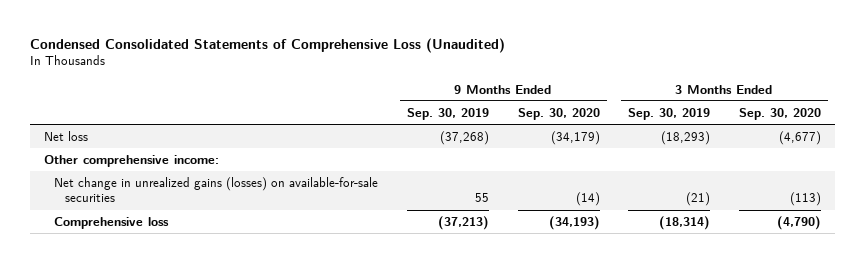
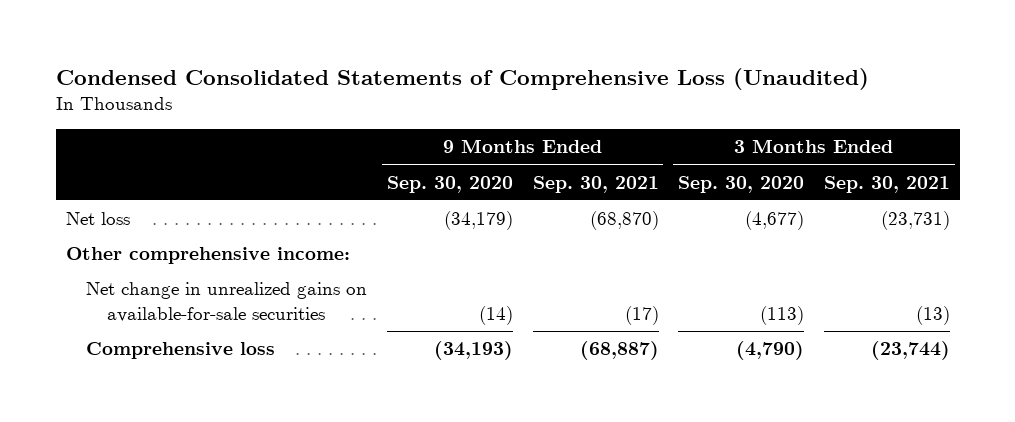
[407,107,490,120] Sep. 30, 2019 -> none
[628,107,711,120] Sep. 30, 2019 -> none
none -> [532,175,659,193] Sep. 30, 2021
none -> [823,175,950,193] Sep. 30, 2021
[54,176,379,203] Net change in unrealized gains (losses) on available-for-sale securities -> [86,282,368,322] Net change in unrealized gains on available-for-sale securities

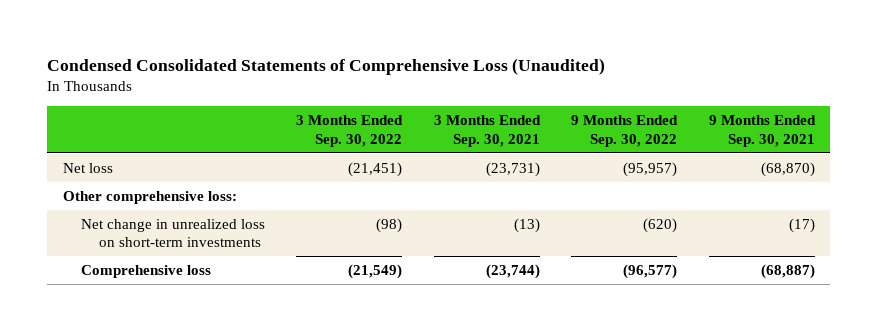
[387,175,514,193] Sep. 30, 2020 -> none
[678,175,805,193] Sep. 30, 2020 -> none
none -> [296,115,404,147] 3 Months Ended Sep. 30, 2022
none -> [571,115,679,147] 9 Months Ended Sep. 30, 2022
[65,247,350,265] Other comprehensive income: -> [62,190,237,204] Other comprehensive loss:
[86,282,368,322] Net change in unrealized gains on available-for-sale securities -> [80,218,265,248] Net change in unrealized loss on short-term investments

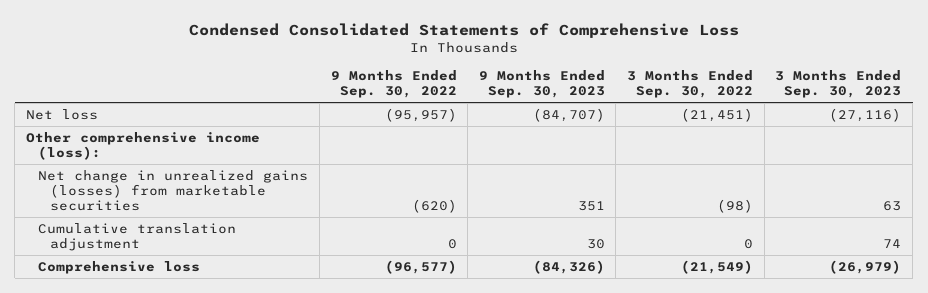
[47,57,606,75] Condensed Consolidated Statements of Comprehensive Loss (Unaudited) -> [188,22,739,38] Condensed Consolidated Statements of Comprehensive Loss
[433,115,541,147] 3 Months Ended Sep. 30, 2021 -> none
[708,115,816,147] 9 Months Ended Sep. 30, 2021 -> none
none -> [478,70,605,99] 9 Months Ended Sep. 30, 2023
none -> [775,70,902,99] 3 Months Ended Sep. 30, 2023
[62,190,237,204] Other comprehensive loss: -> [26,131,261,160] Other comprehensive income (loss):
[80,218,265,248] Net change in unrealized loss on short-term investments -> [38,169,309,212] Net change in unrealized gains (losses) from marketable securities
none -> [38,222,237,251] Cumulative translation adjustment

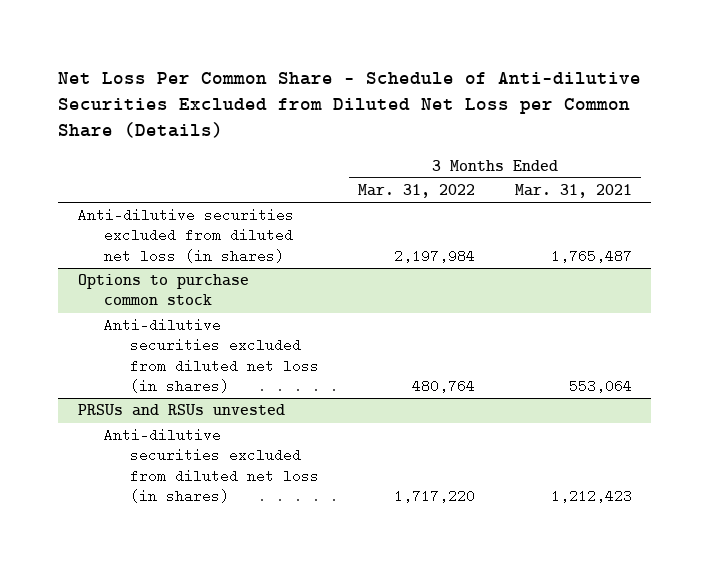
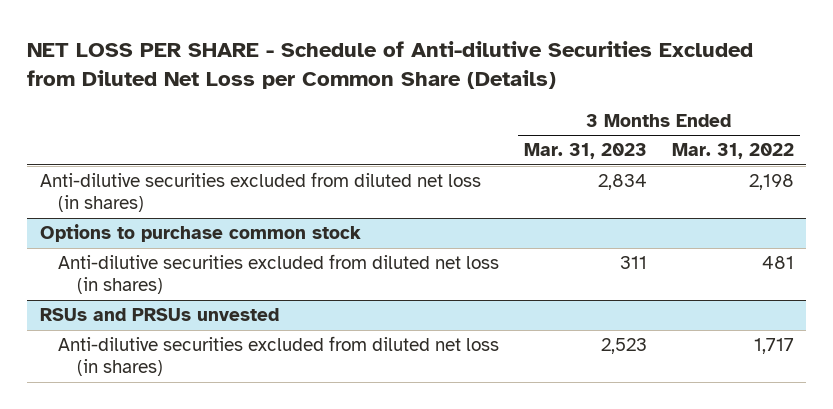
[58,72,642,139] Net Loss Per Common Share - Schedule of Anti-dilutive Securities Excluded from Diluted Net Loss per Common Share (Details) -> [27,40,754,90] NET LOSS PER SHARE - Schedule of Anti-dilutive Securities Excluded from Diluted Net Loss per Common Share (Details)
[514,184,632,199] Mar. 31, 2021 -> none
none -> [523,143,647,160] Mar. 31, 2023
[394,248,476,263] 2,197,984 -> [748,174,794,191] 2,198
[412,378,476,393] 480,764 -> [761,256,794,270] 481
[77,404,285,417] PRSUs and RSUs unvested -> [39,308,279,322] RSUs and PRSUs unvested
[394,488,476,503] 1,717,220 -> [753,338,794,355] 1,717

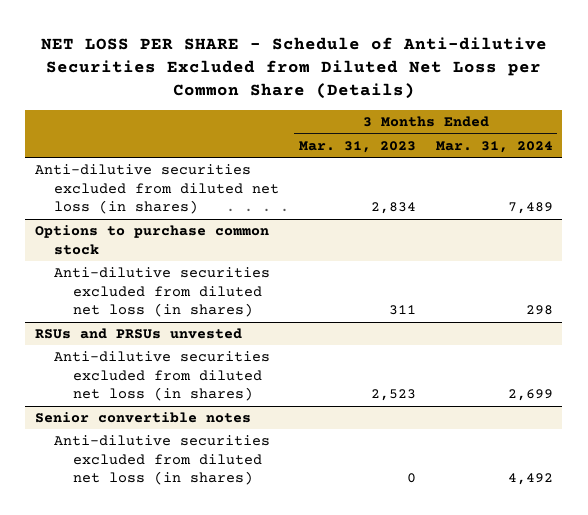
[671,143,794,160] Mar. 31, 2022 -> none
none -> [435,140,553,153] Mar. 31, 2024
none -> [35,412,252,424] Senior convertible notes
none -> [54,435,271,486] Anti-dilutive securities excluded from diluted net loss (in shares)

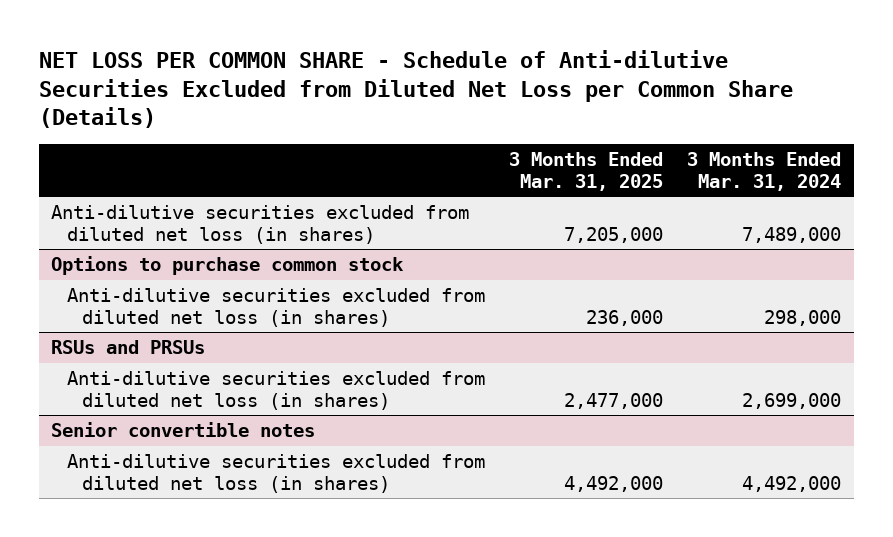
[40,36,547,100] NET LOSS PER SHARE - Schedule of Anti-dilutive Securities Excluded from Diluted Net Loss per Common Share (Details) -> [39,49,794,129] NET LOSS PER COMMON SHARE - Schedule of Anti-dilutive Securities Excluded from Diluted Net Loss per Common Share (Details)
[298,140,416,153] Mar. 31, 2023 -> none
none -> [509,151,664,191] 3 Months Ended Mar. 31, 2025
[507,202,553,215] 7,489 -> [742,226,842,243] 7,489,000
[525,305,553,316] 298 -> [764,309,842,326] 298,000
[35,328,243,340] RSUs and PRSUs unvested -> [51,340,206,355] RSUs and PRSUs
[507,389,553,402] 2,699 -> [742,392,842,409] 2,699,000
[507,473,553,486] 4,492 -> [742,475,842,492] 4,492,000

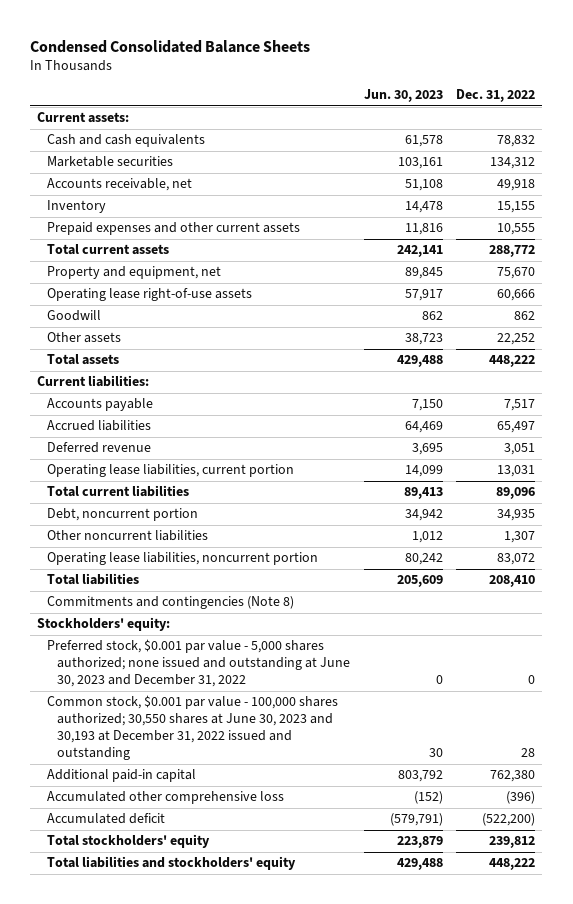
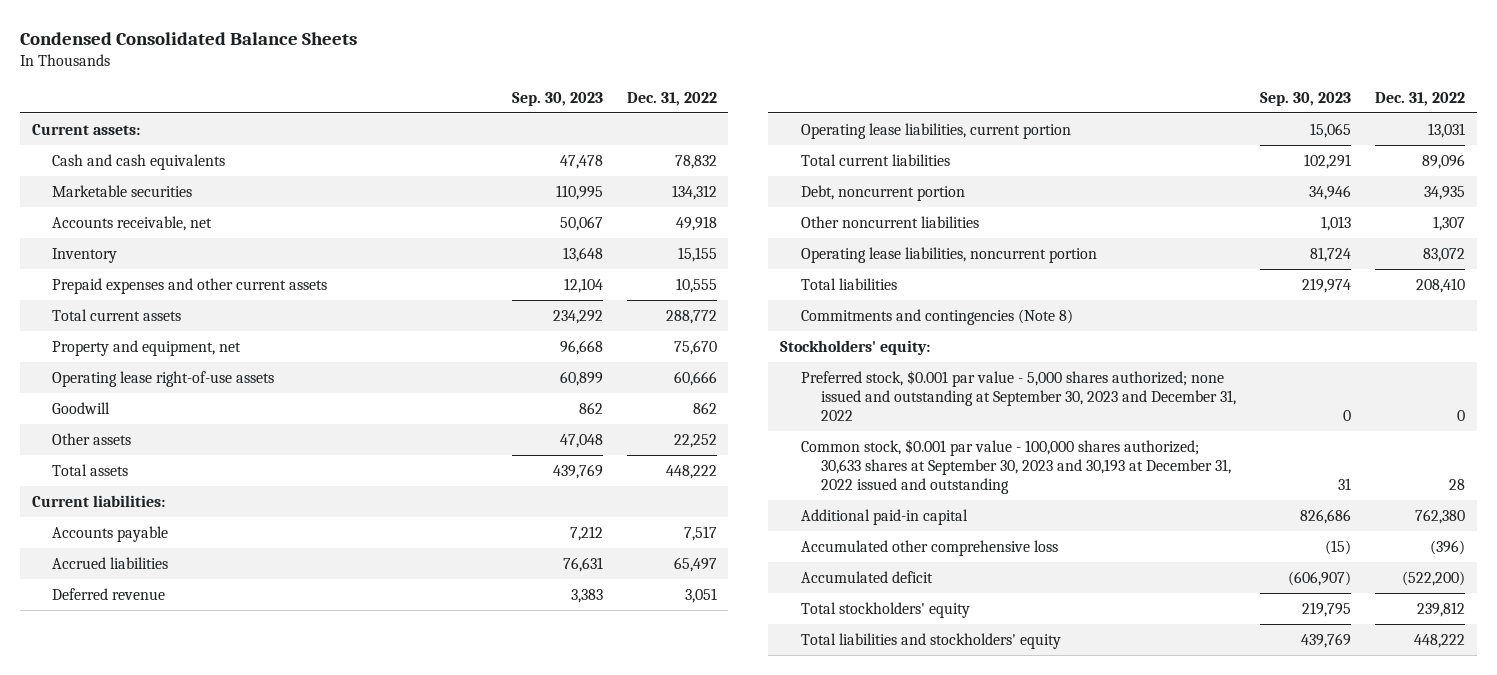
[363,89,443,103] Jun. 30, 2023 -> none
none -> [511,91,603,106] Sep. 30, 2023
[47,639,350,688] Preferred stock, $0.001 par value - 5,000 shares authorized; none issued and outstanding at June 30, 2023 and December 31, 2022 -> [800,369,1237,421] Preferred stock, $0.001 par value - 5,000 shares authorized; none issued and outstanding at September 30, 2023 and December 31, 2022
[47,695,339,761] Common stock, $0.001 par value - 100,000 shares authorized; 30,550 shares at June 30, 2023 and 30,193 at December 31, 2022 issued and outstanding -> [800,438,1232,494] Common stock, $0.001 par value - 100,000 shares authorized; 30,633 shares at September 30, 2023 and 30,193 at December 31, 2022 issued and outstanding

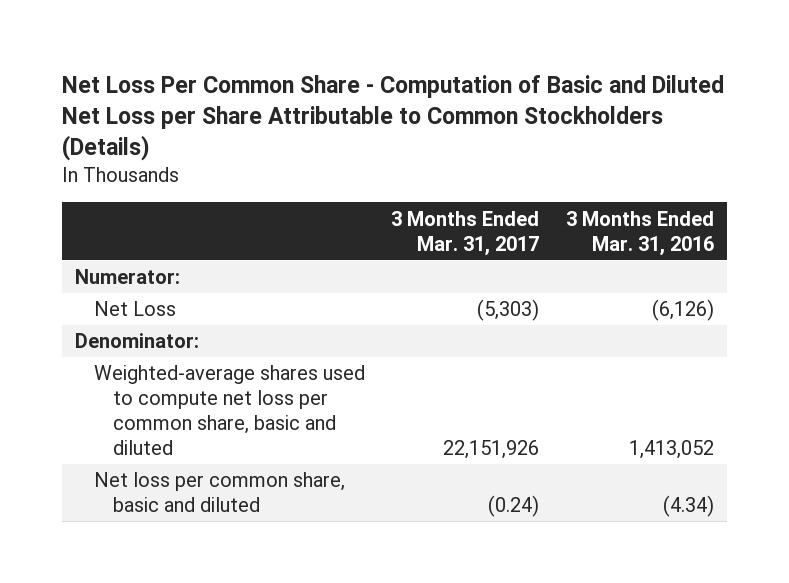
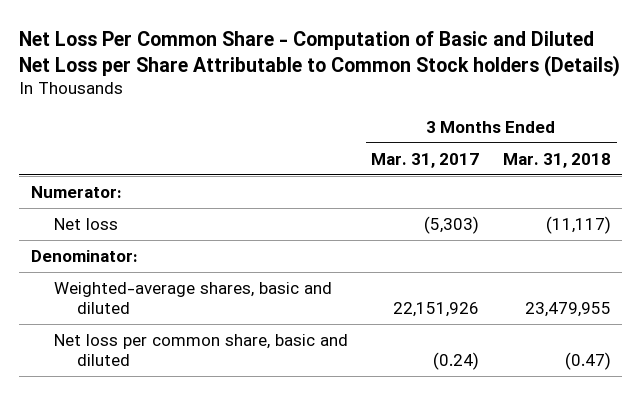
[61,75,724,162] Net Loss Per Common Share - Computation of Basic and Diluted Net Loss per Share Attributable to Common Stockholders (Details) -> [19,30,621,77] Net Loss Per Common Share - Computation of Basic and Diluted Net Loss per Share Attributable to Common Stock holders (Details)
[565,210,714,256] 3 Months Ended Mar. 31, 2016 -> none
none -> [502,152,611,168] Mar. 31, 2018
[93,301,176,317] Net Loss -> [54,217,119,230] Net loss
[93,365,365,456] Weighted-average shares used to compute net loss per common share, basic and diluted -> [54,281,333,314] Weighted-average shares, basic and diluted

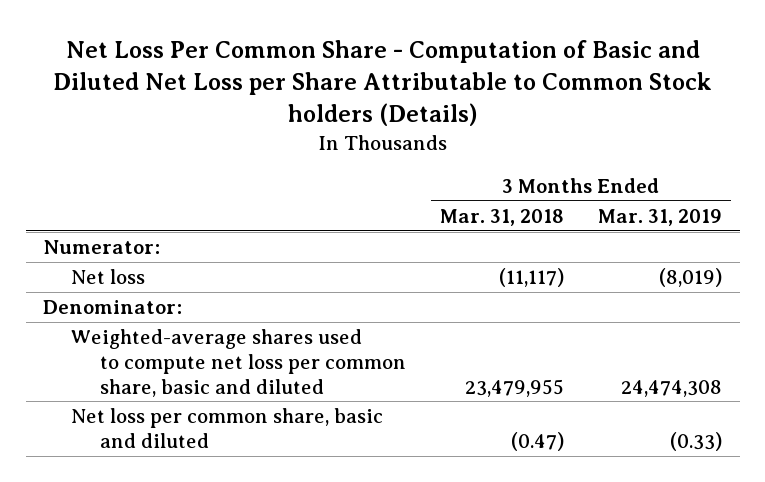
[371,152,480,168] Mar. 31, 2017 -> none
none -> [598,208,723,226] Mar. 31, 2019
[54,281,333,314] Weighted-average shares, basic and diluted -> [71,329,406,397] Weighted-average shares used to compute net loss per common share, basic and diluted

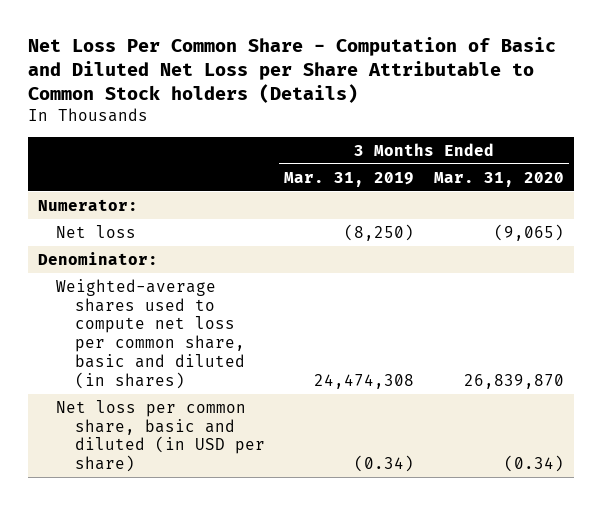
[439,208,564,226] Mar. 31, 2018 -> none
none -> [434,171,565,187] Mar. 31, 2020
[659,268,723,288] (8,019) -> [344,223,415,241] (8,250)
[71,329,406,397] Weighted-average shares used to compute net loss per common share, basic and diluted -> [56,278,245,389] Weighted-average shares used to compute net loss per common share, basic and diluted (in shares)
[71,408,384,448] Net loss per common share, basic and diluted -> [56,399,265,473] Net loss per common share, basic and diluted (in USD per share)
[670,431,723,451] (0.33) -> [354,455,415,473] (0.34)

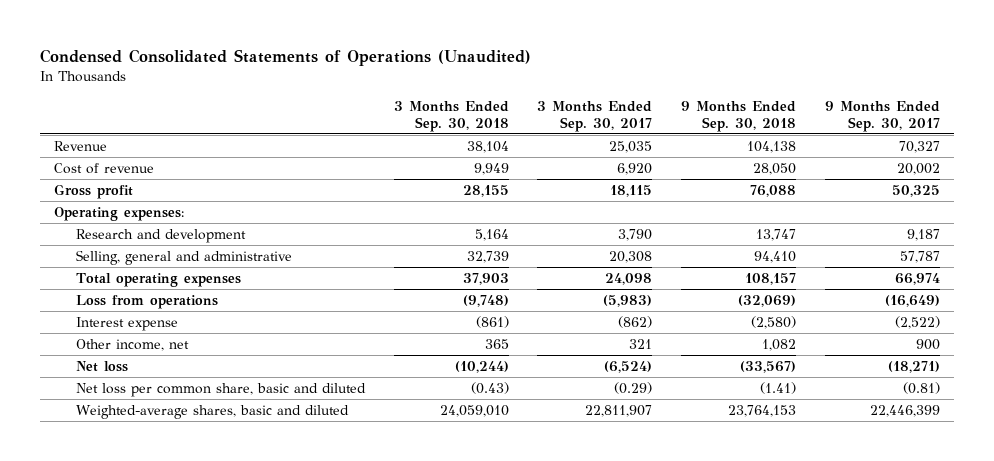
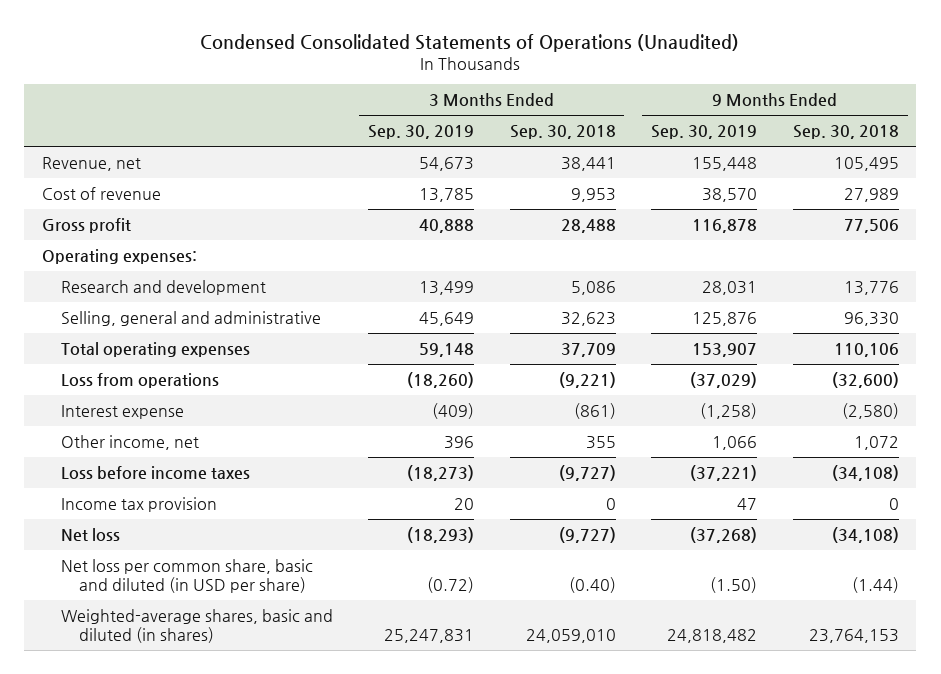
[537,101,653,132] 3 Months Ended Sep. 30, 2017 -> none
[824,101,940,132] 9 Months Ended Sep. 30, 2017 -> none
none -> [368,125,475,140] Sep. 30, 2019
none -> [651,125,758,140] Sep. 30, 2019
[54,140,108,151] Revenue -> [42,156,142,171] Revenue, net
[466,140,509,153] 38,104 -> [560,156,616,171] 38,441
[747,140,797,153] 104,138 -> [833,156,899,171] 105,495
[473,162,509,175] 9,949 -> [570,187,616,202] 9,953
[753,162,797,175] 28,050 -> [843,187,899,202] 27,989
[462,184,509,197] 28,155 -> [560,218,616,233] 28,488
[750,184,797,197] 76,088 -> [843,218,899,233] 77,506
[474,228,509,241] 5,164 -> [570,280,616,295] 5,086
[756,228,797,241] 13,747 -> [843,280,899,295] 13,776
[466,250,509,263] 32,739 -> [560,311,616,326] 32,623
[754,250,797,263] 94,410 -> [843,311,899,326] 96,330
[462,272,509,285] 37,903 -> [560,342,616,357] 37,709
[745,272,797,285] 108,157 -> [833,342,899,357] 110,106
[462,294,509,307] (9,748) -> [558,371,616,388] (9,221)
[738,294,797,307] (32,069) -> [831,371,899,388] (32,600)
[484,338,509,349] 365 -> [585,435,616,449] 355
[762,338,797,351] 1,082 -> [853,435,899,450] 1,072
none -> [60,465,250,480] Loss before income taxes
none -> [60,496,217,512] Income tax provision
[454,360,509,373] (10,244) -> [558,526,616,543] (9,727)
[740,360,797,373] (33,567) -> [831,526,899,543] (34,108)
[76,382,367,397] Net loss per common share, basic and diluted -> [60,558,313,594] Net loss per common share, basic and diluted (in USD per share)
[470,381,509,394] (0.43) -> [568,577,616,594] (0.40)
[760,381,797,394] (1.41) -> [851,577,899,594] (1.44)
[76,404,350,419] Weighted-average shares, basic and diluted -> [60,608,333,644] Weighted-average shares, basic and diluted (in shares)

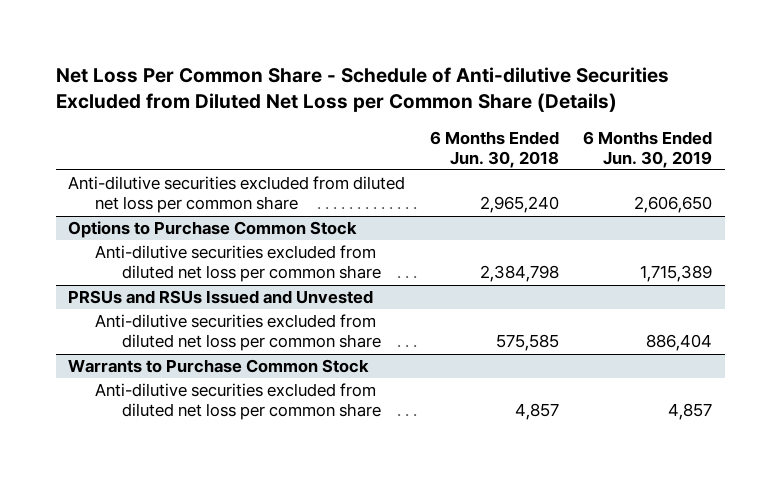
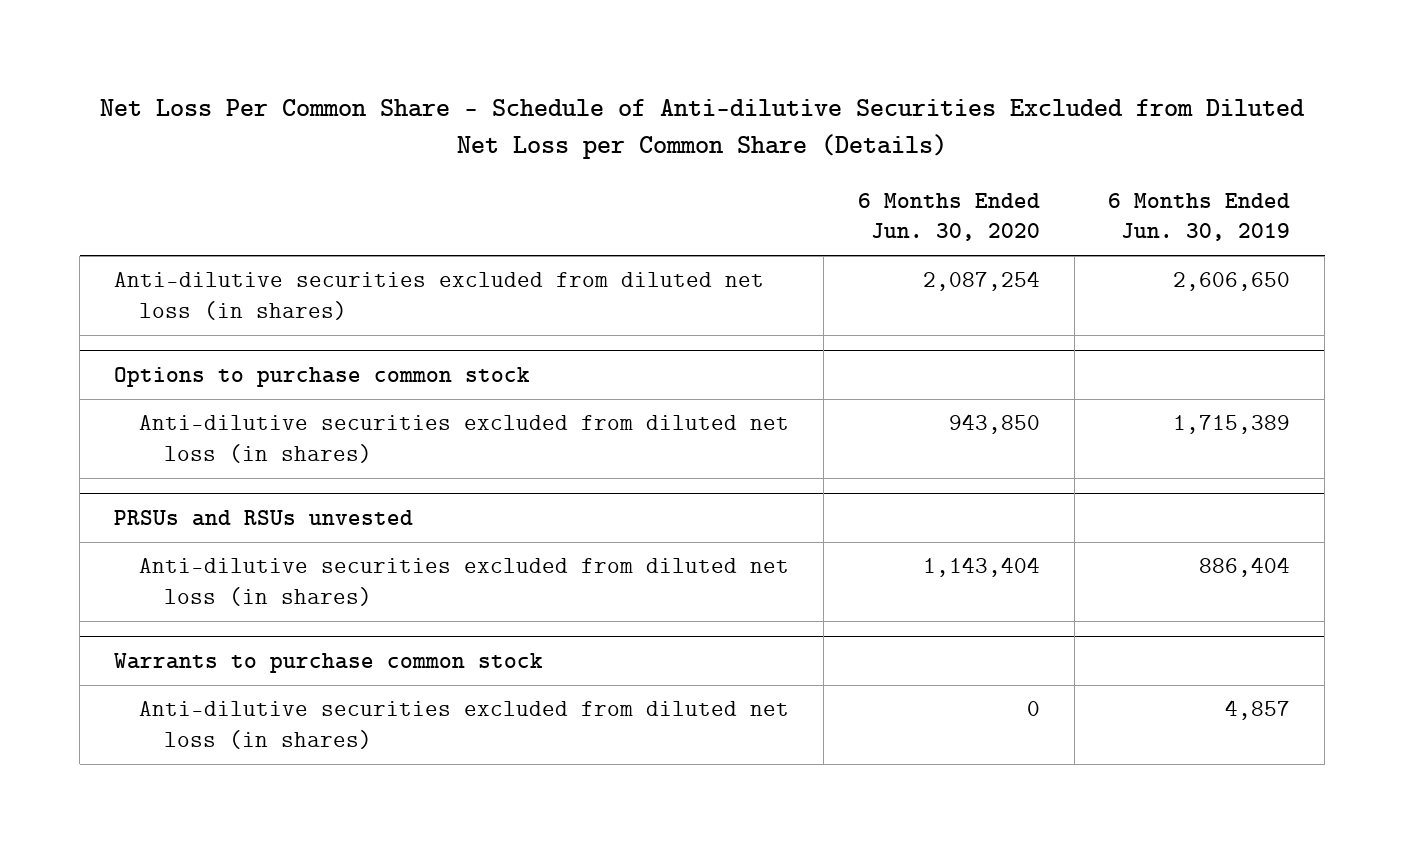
[429,130,559,168] 6 Months Ended Jun. 30, 2018 -> none
none -> [857,192,1040,241] 6 Months Ended Jun. 30, 2020
[68,176,406,214] Anti-dilutive securities excluded from diluted net loss per common share -> [114,272,765,320] Anti-dilutive securities excluded from diluted net loss (in shares)
[68,221,358,239] Options to Purchase Common Stock -> [114,366,531,387] Options to purchase common stock
[94,245,381,283] Anti-dilutive securities excluded from diluted net loss per common share -> [139,415,790,463] Anti-dilutive securities excluded from diluted net loss (in shares)
[68,290,374,305] PRSUs and RSUs Issued and Unvested -> [114,509,414,526] PRSUs and RSUs unvested
[94,314,381,352] Anti-dilutive securities excluded from diluted net loss per common share -> [139,558,790,606] Anti-dilutive securities excluded from diluted net loss (in shares)
[68,359,370,374] Warrants to Purchase Common Stock -> [114,652,544,673] Warrants to purchase common stock
[94,383,381,421] Anti-dilutive securities excluded from diluted net loss per common share -> [139,701,790,749] Anti-dilutive securities excluded from diluted net loss (in shares)

